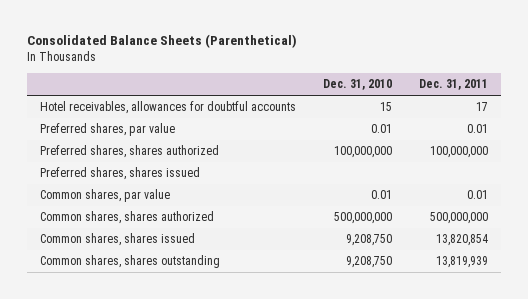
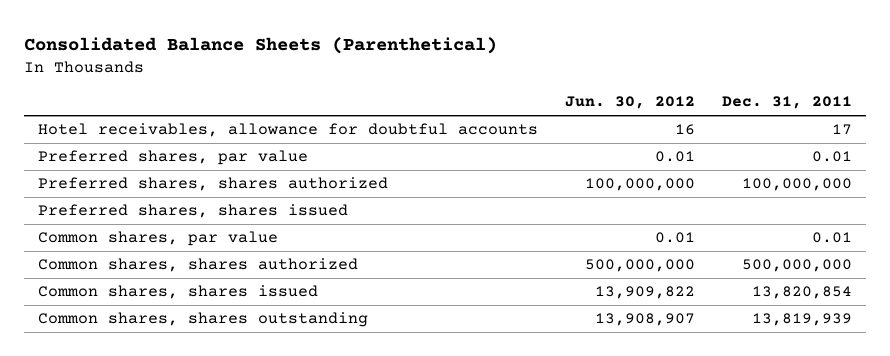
[322,79,392,91] Dec. 31, 2010 -> none
none -> [565,96,696,110] Jun. 30, 2012
[39,101,296,115] Hotel receivables, allowances for doubtful accounts -> [37,123,538,138] Hotel receivables, allowance for doubtful accounts

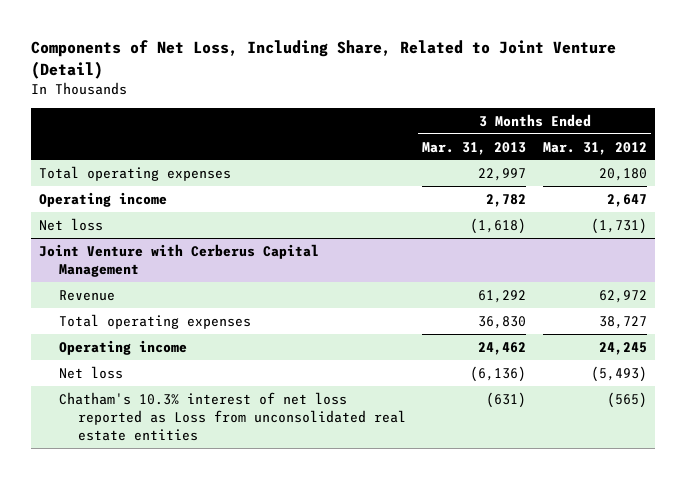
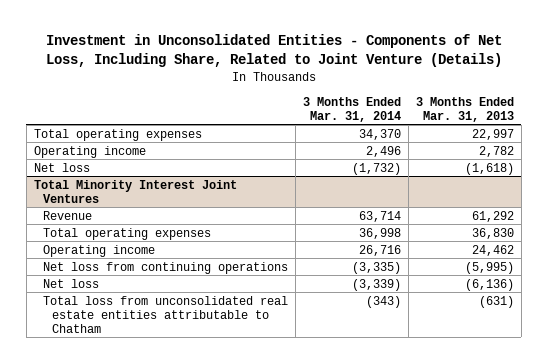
[31,40,617,79] Components of Net Loss, Including Share, Related to Joint Venture (Detail) -> [45,34,502,68] Investment in Unconsolidated Entities - Components of Net Loss, Including Share, Related to Joint Venture (Details)
[542,141,647,155] Mar. 31, 2012 -> none
none -> [302,96,401,122] 3 Months Ended Mar. 31, 2014
[39,243,320,277] Joint Venture with Cerberus Capital Management -> none
none -> [33,179,237,203] Total Minority Interest Joint Ventures
none -> [42,261,288,274] Net loss from continuing operations
[58,391,407,442] Chatham's 10.3% interest of net loss reported as Loss from unconsolidated real estate entities -> [42,295,288,333] Total loss from unconsolidated real estate entities attributable to Chatham

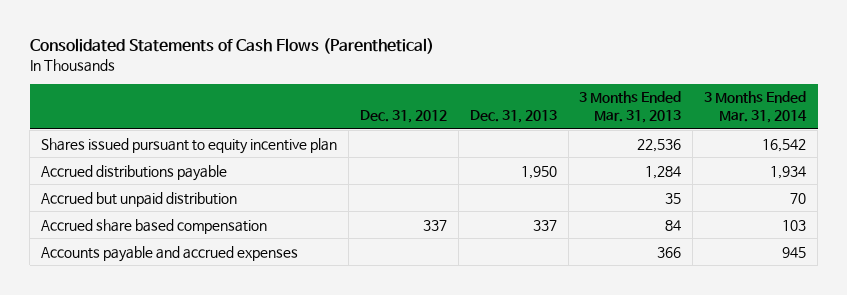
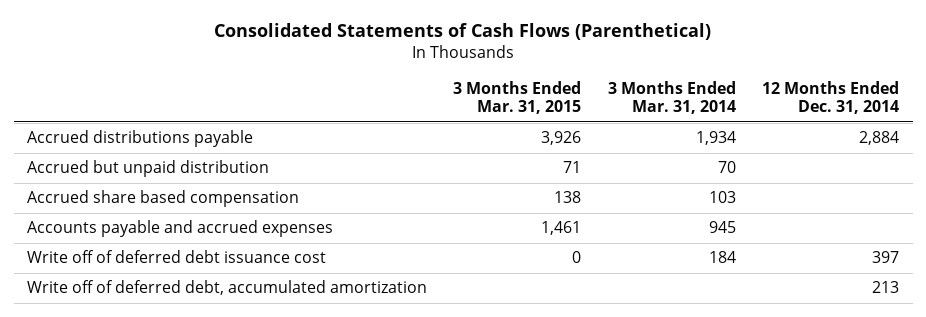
[359,109,447,123] Dec. 31, 2012 -> none
[469,109,557,123] Dec. 31, 2013 -> none
[579,91,682,123] 3 Months Ended Mar. 31, 2013 -> none
none -> [453,80,582,115] 3 Months Ended Mar. 31, 2015
none -> [762,80,900,115] 12 Months Ended Dec. 31, 2014
[41,137,338,154] Shares issued pursuant to equity incentive plan -> none
none -> [26,250,326,264] Write off of deferred debt issuance cost
none -> [26,280,427,296] Write off of deferred debt, accumulated amortization

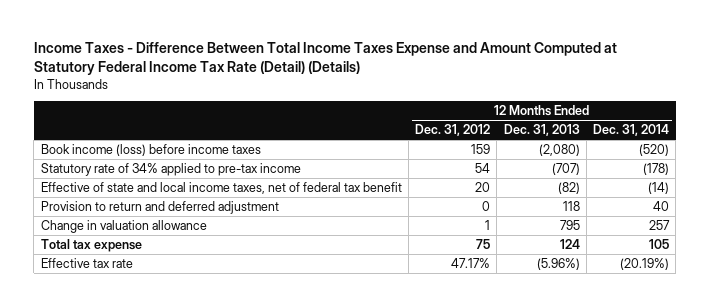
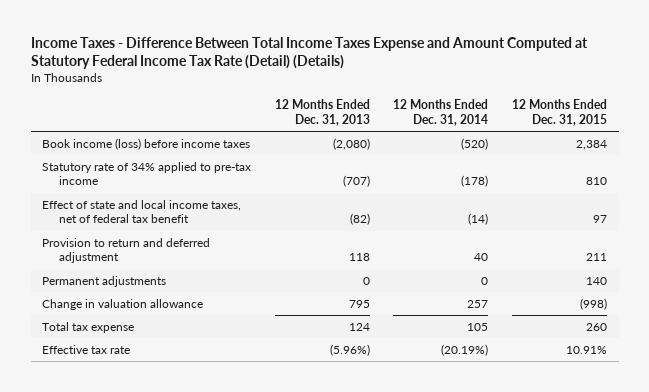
[415,124,491,137] Dec. 31, 2012 -> none
none -> [511,99,607,126] 12 Months Ended Dec. 31, 2015
[40,182,402,195] Effective of state and local income taxes, net of federal tax benefit -> [42,199,242,224] Effect of state and local income taxes, net of federal tax benefit
none -> [42,275,167,287] Permanent adjustments

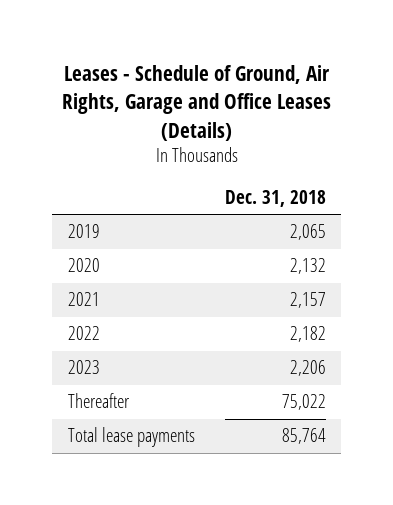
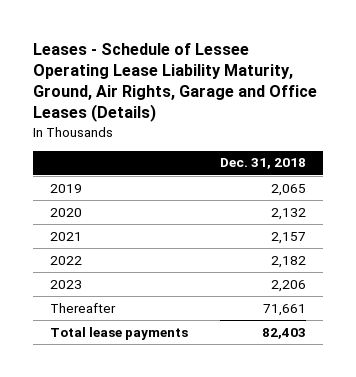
[61,64,331,141] Leases - Schedule of Ground, Air Rights, Garage and Office Leases (Details) -> [33,42,318,123] Leases - Schedule of Lessee Operating Lease Liability Maturity, Ground, Air Rights, Garage and Office Leases (Details)
[281,394,326,411] 75,022 -> [263,303,307,316] 71,661
[281,428,326,445] 85,764 -> [262,327,307,339] 82,403

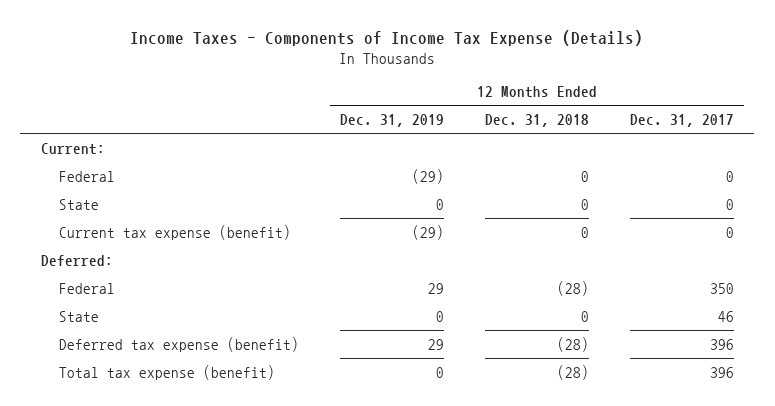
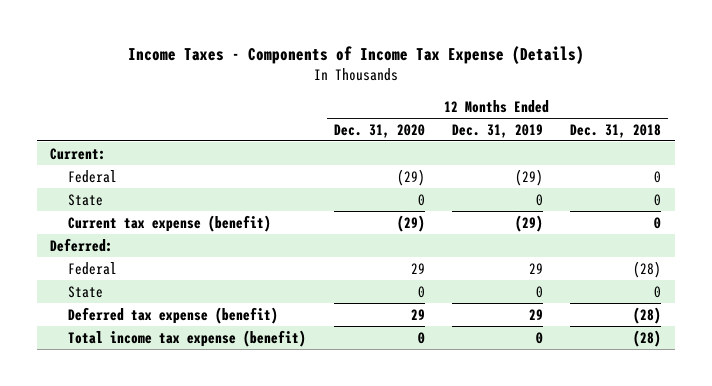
[629,113,734,127] Dec. 31, 2017 -> none
none -> [333,123,425,138] Dec. 31, 2020
[58,364,275,380] Total tax expense (benefit) -> [68,329,307,347] Total income tax expense (benefit)

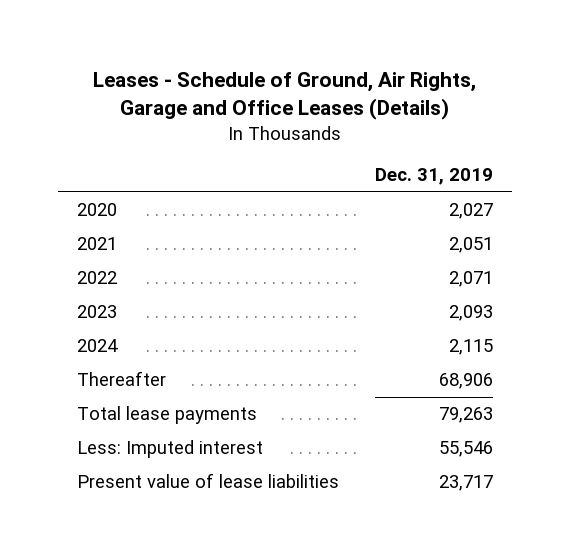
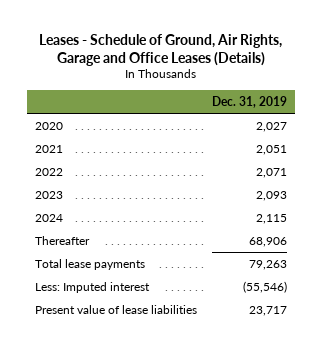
[439,441,494,458] 55,546 -> [242,280,287,293] (55,546)

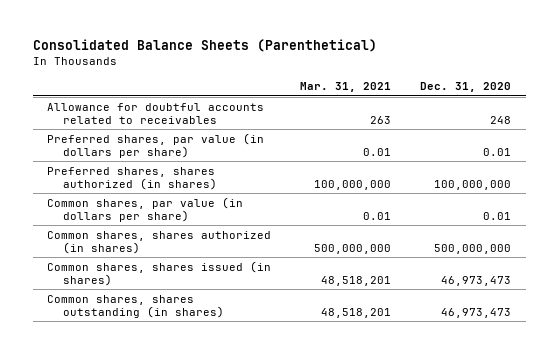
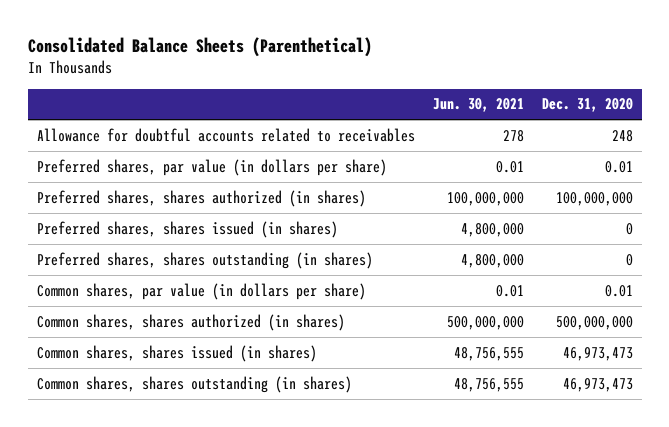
[300,82,392,93] Mar. 31, 2021 -> none
none -> [432,98,524,113] Jun. 30, 2021
none -> [36,220,338,238] Preferred shares, shares issued (in shares)
none -> [36,251,373,269] Preferred shares, shares outstanding (in shares)

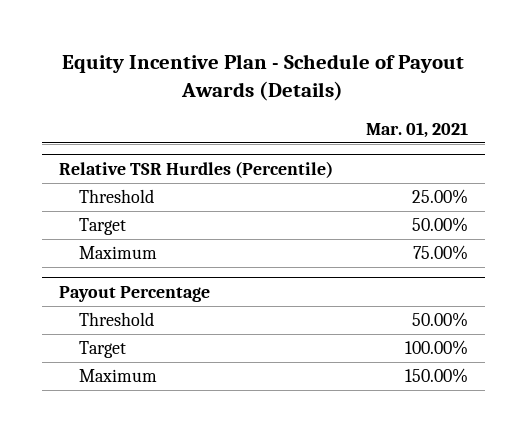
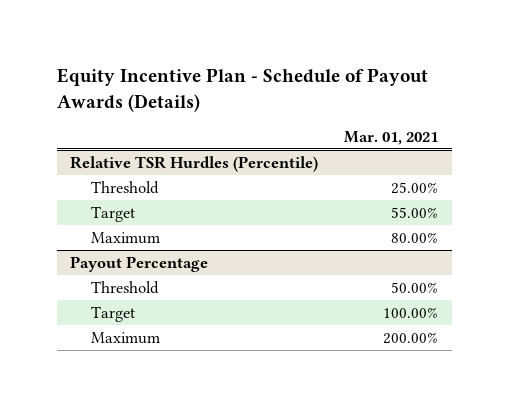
[412,216,469,232] 50.00% -> [391,206,439,218] 55.00%
[413,244,469,260] 75.00% -> [391,231,439,243] 80.00%
[405,367,469,383] 150.00% -> [383,331,439,344] 200.00%

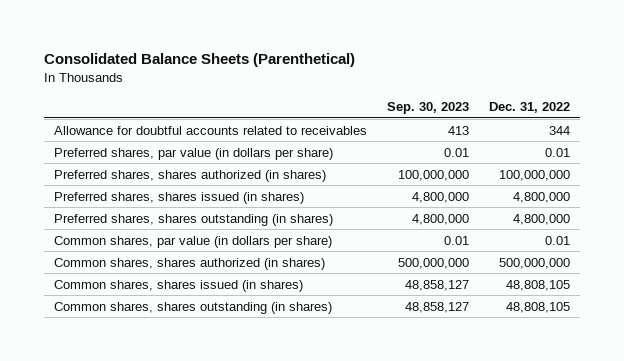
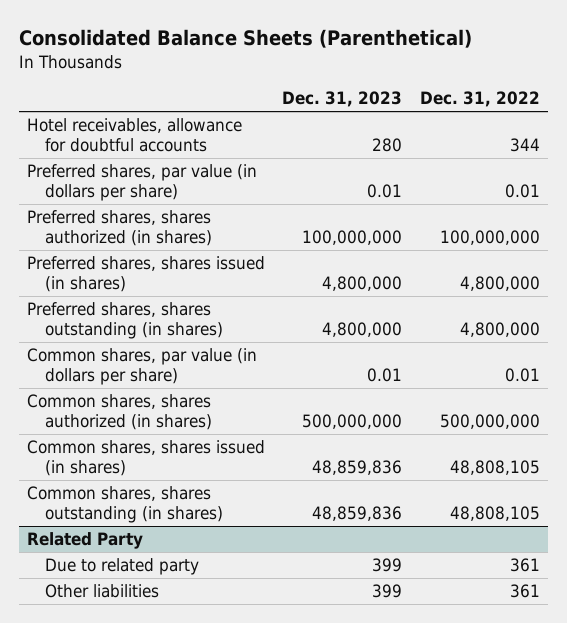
[387,101,470,114] Sep. 30, 2023 -> none
none -> [282,91,403,108] Dec. 31, 2023
[54,125,368,135] Allowance for doubtful accounts related to receivables -> [27,118,243,153] Hotel receivables, allowance for doubtful accounts
none -> [27,532,144,550] Related Party
none -> [45,558,200,576] Due to related party
none -> [45,584,160,599] Other liabilities

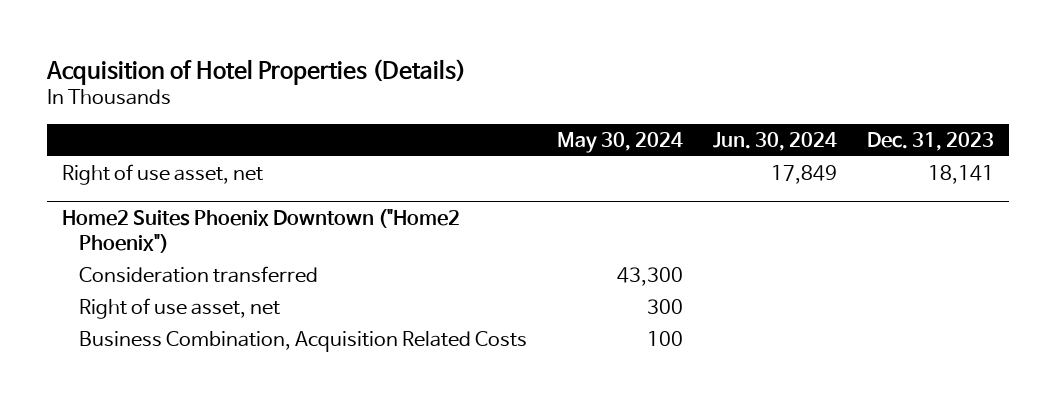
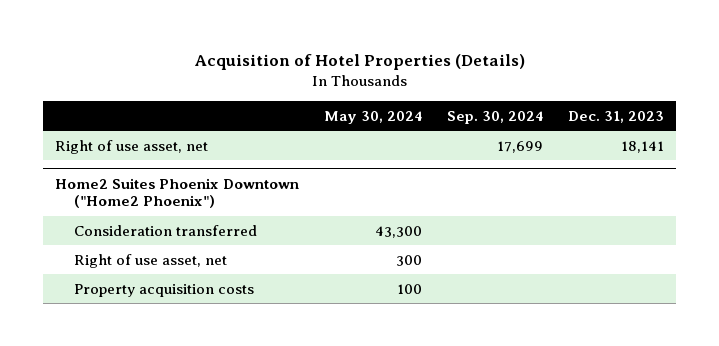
[713,131,838,151] Jun. 30, 2024 -> none
none -> [446,110,543,124] Sep. 30, 2024
[79,331,528,353] Business Combination, Acquisition Related Costs -> [74,283,255,297] Property acquisition costs

